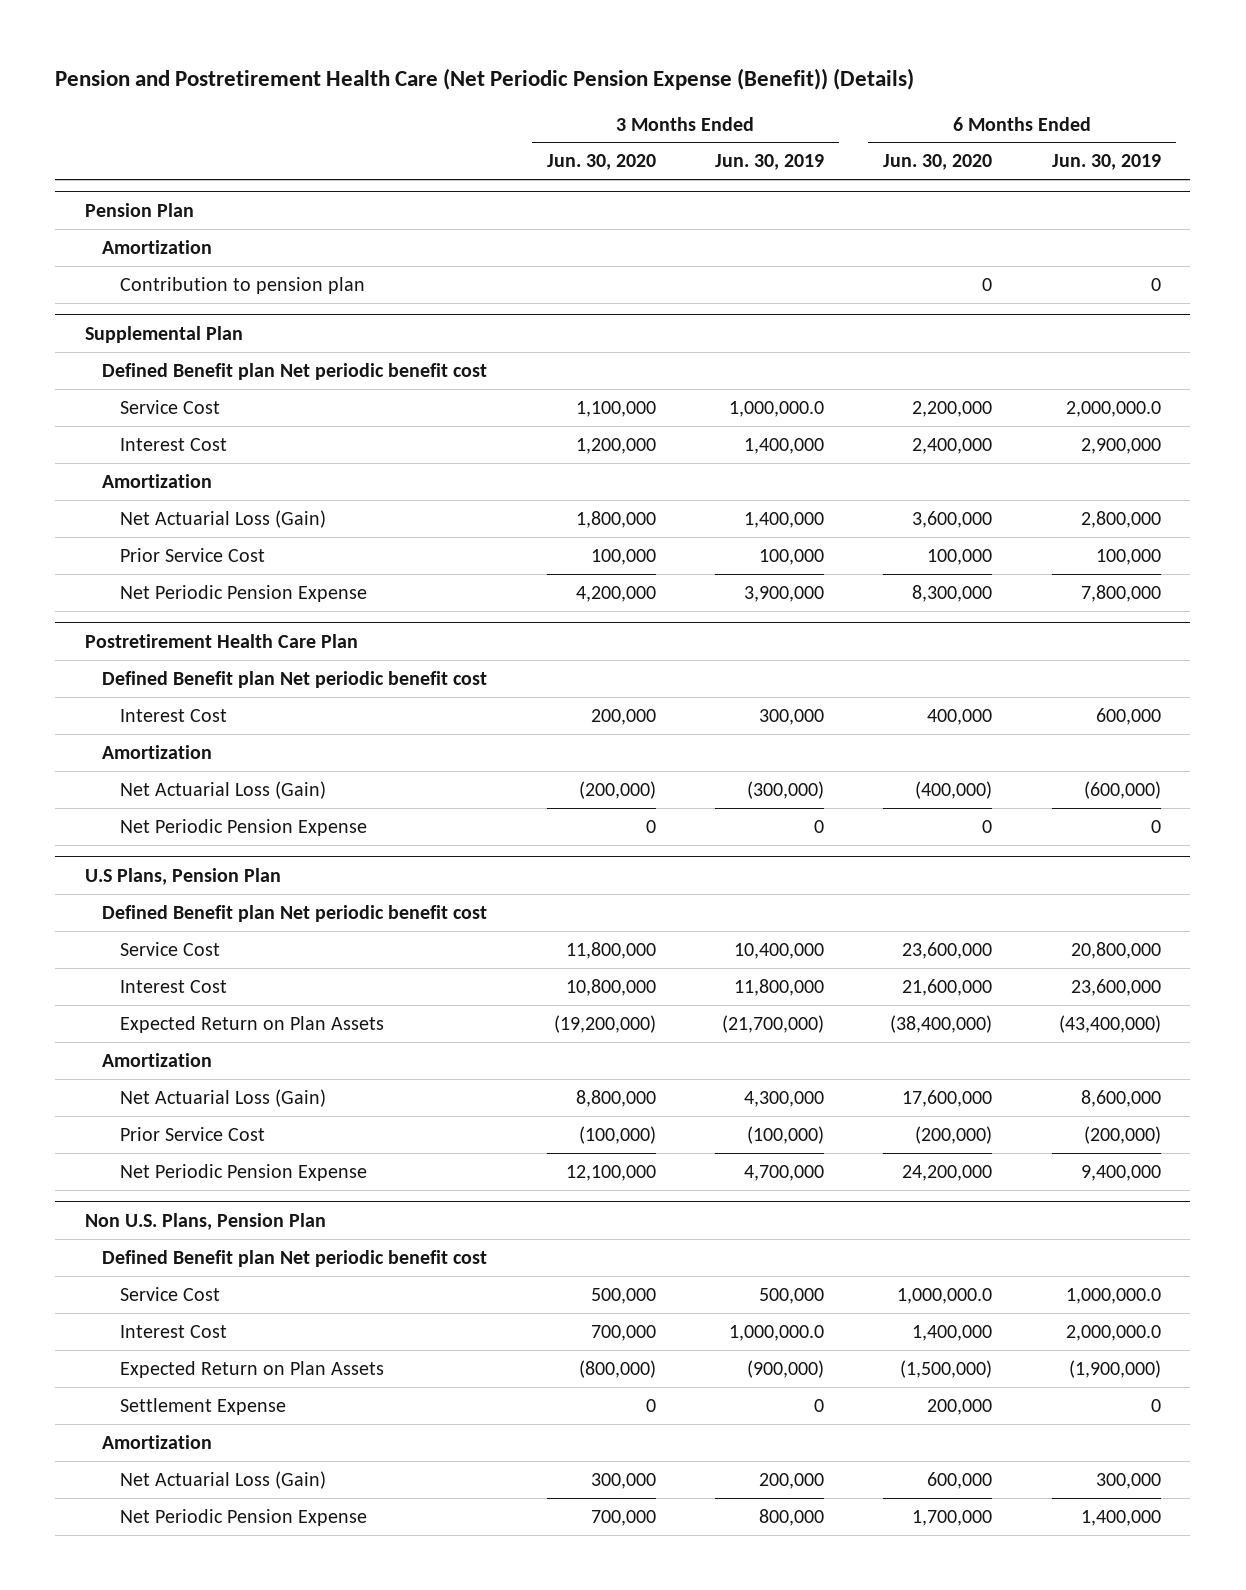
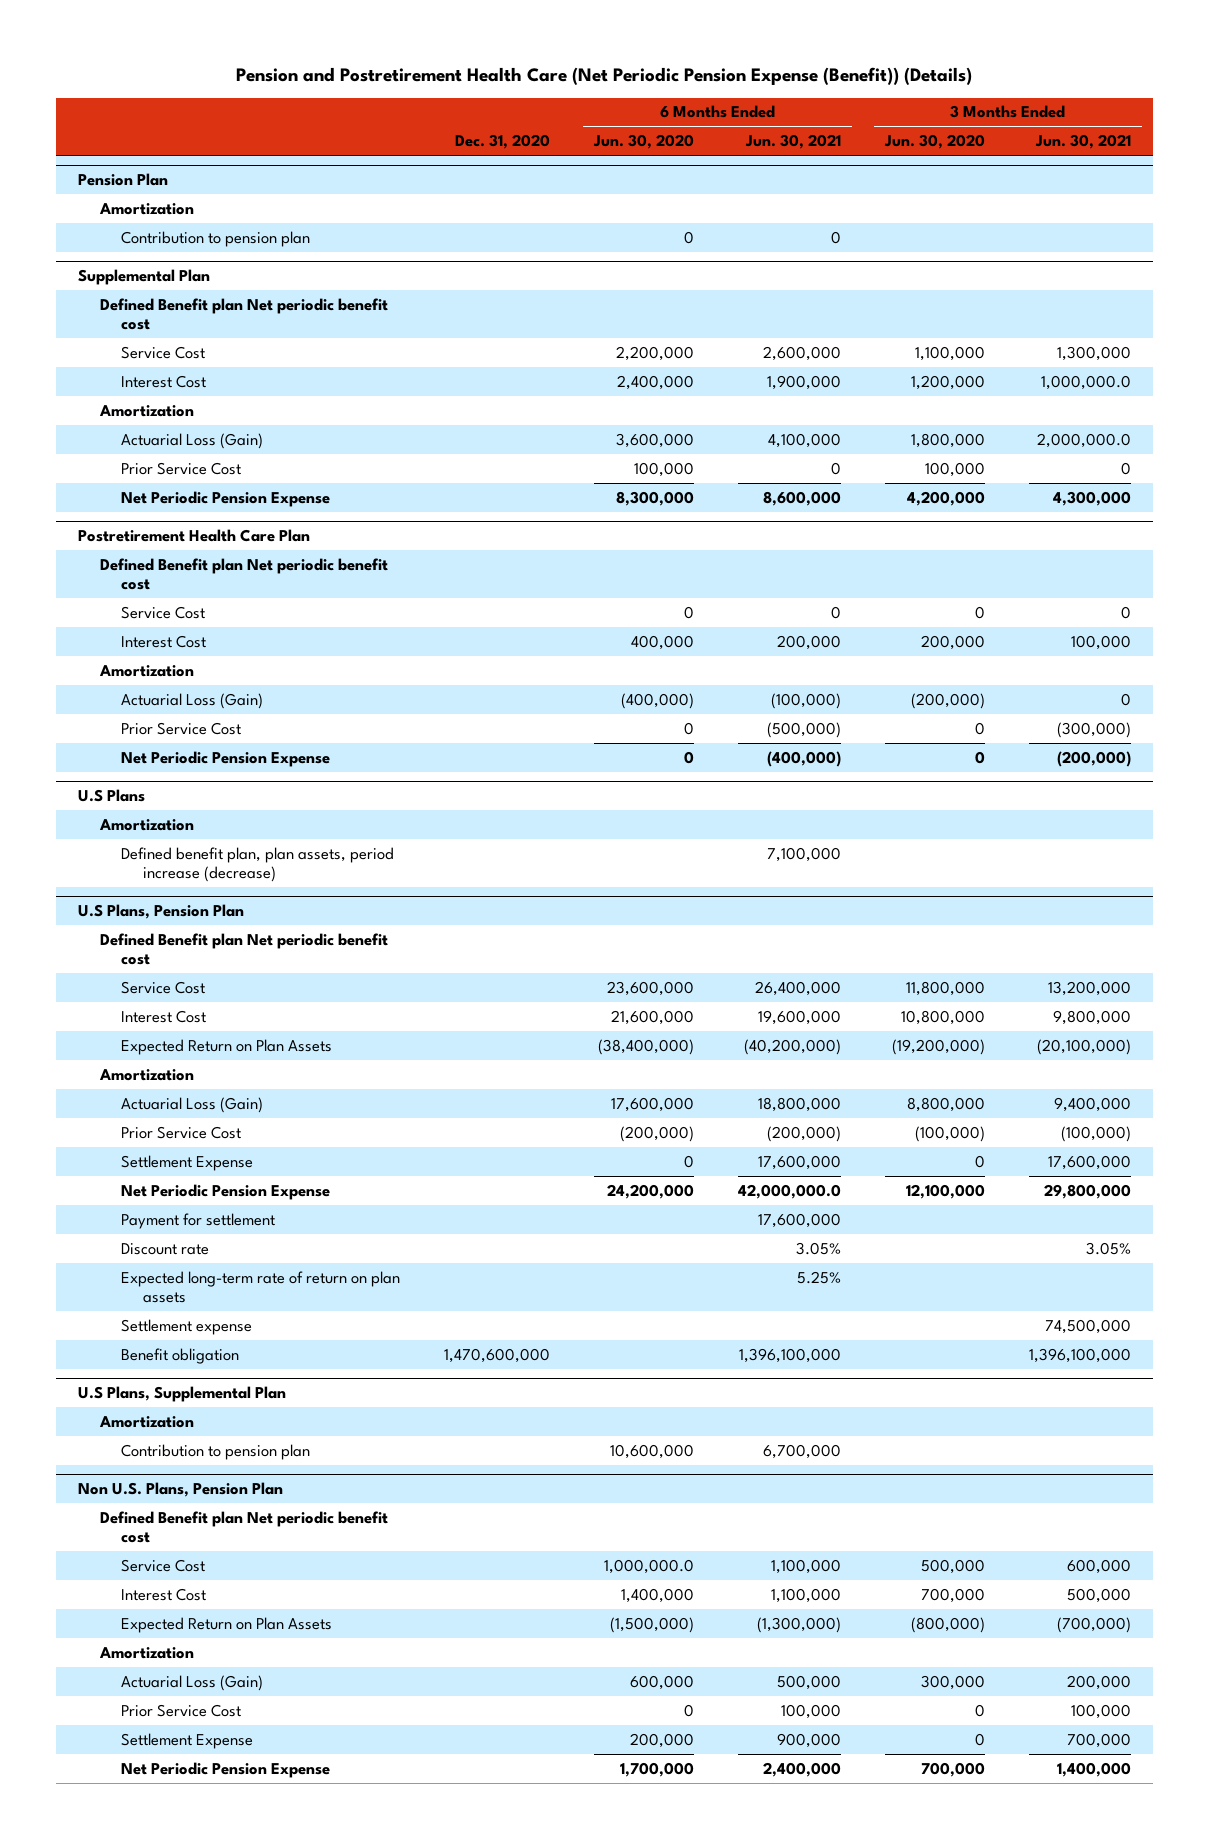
[714,154,824,171] Jun. 30, 2019 -> none
[1051,154,1161,171] Jun. 30, 2019 -> none
none -> [455,134,551,150] Dec. 31, 2020
none -> [745,134,842,150] Jun. 30, 2021
none -> [1034,134,1131,150] Jun. 30, 2021
[119,509,326,528] Net Actuarial Loss (Gain) -> [121,432,264,449] Actuarial Loss (Gain)
none -> [121,605,206,619] Service Cost
[119,780,326,799] Net Actuarial Loss (Gain) -> [121,692,264,709] Actuarial Loss (Gain)
none -> [121,721,242,735] Prior Service Cost
none -> [77,789,145,803] U.S Plans
none -> [98,818,194,831] Amortization
none -> [121,846,395,882] Defined benefit plan, plan assets, period increase (decrease)
[119,1088,326,1107] Net Actuarial Loss (Gain) -> [121,1096,264,1113] Actuarial Loss (Gain)
none -> [121,1154,254,1171] Settlement Expense
none -> [121,1212,276,1229] Payment for settlement
none -> [121,1242,210,1255] Discount rate
none -> [121,1270,401,1303] Expected long-term rate of return on plan assets
none -> [121,1318,253,1335] Settlement expense
none -> [121,1347,240,1364] Benefit obligation
none -> [77,1386,286,1403] U.S Plans, Supplemental Plan
none -> [98,1415,194,1428] Amortization
none -> [121,1443,311,1460] Contribution to pension plan
[119,1470,326,1489] Net Actuarial Loss (Gain) -> [121,1674,264,1691] Actuarial Loss (Gain)
none -> [121,1703,242,1717] Prior Service Cost
[119,1397,286,1415] Settlement Expense -> [121,1732,254,1749] Settlement Expense

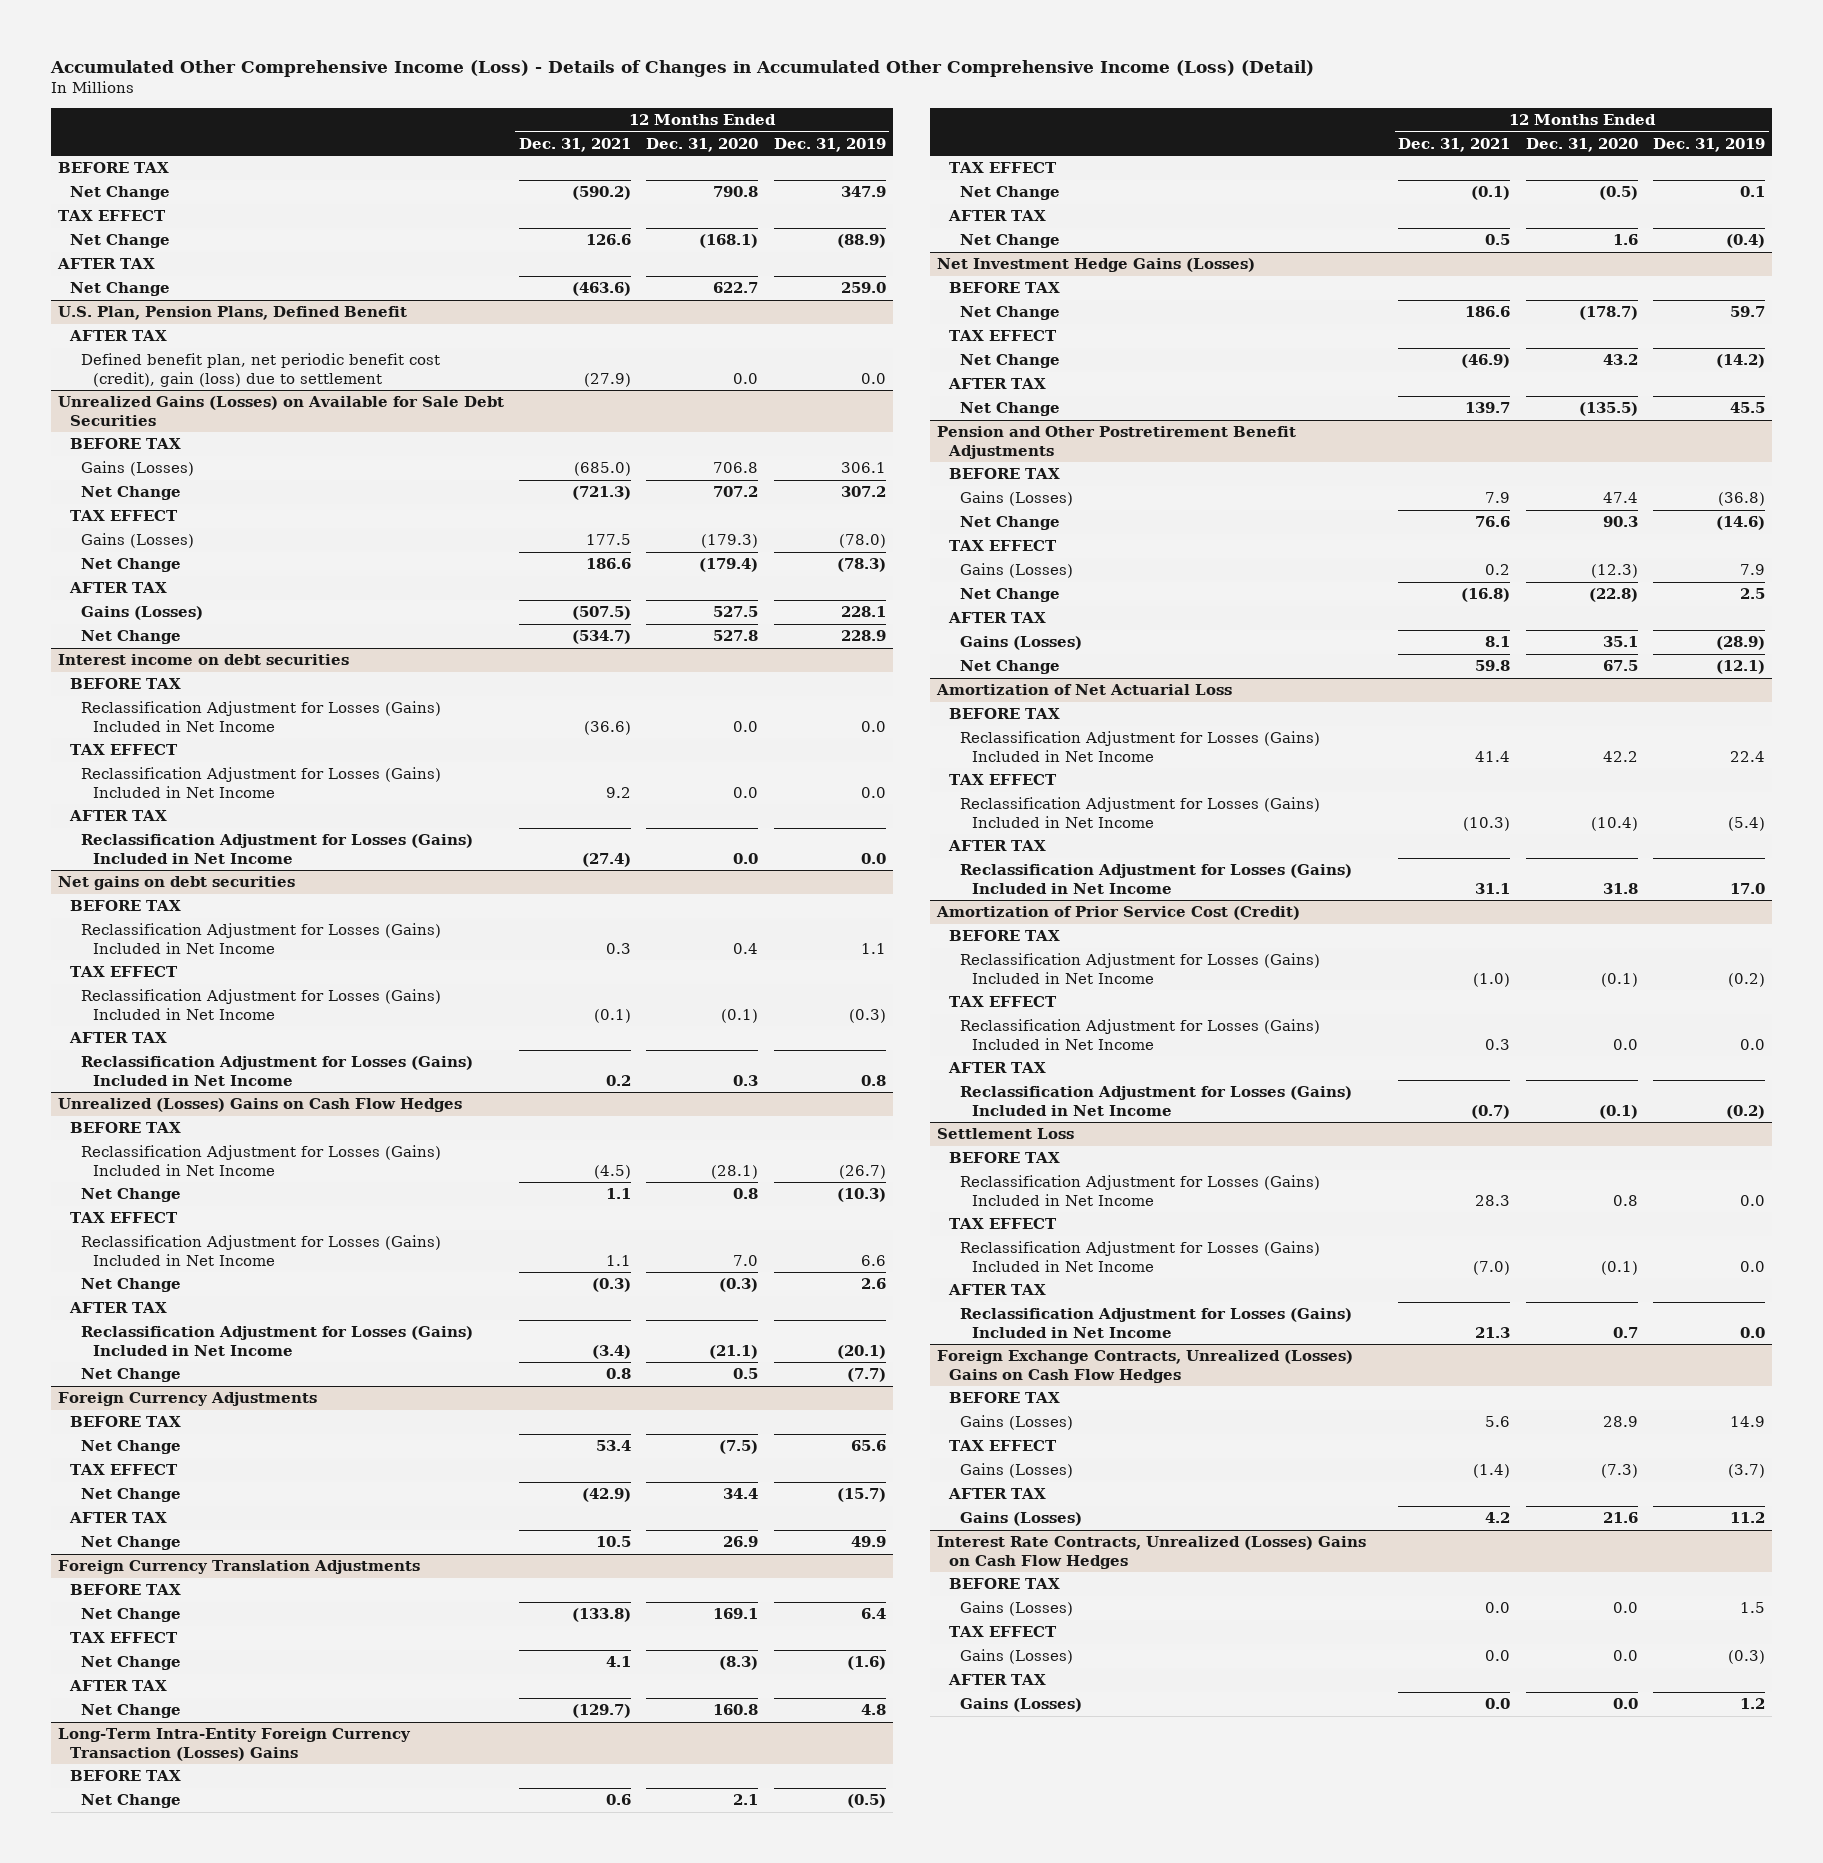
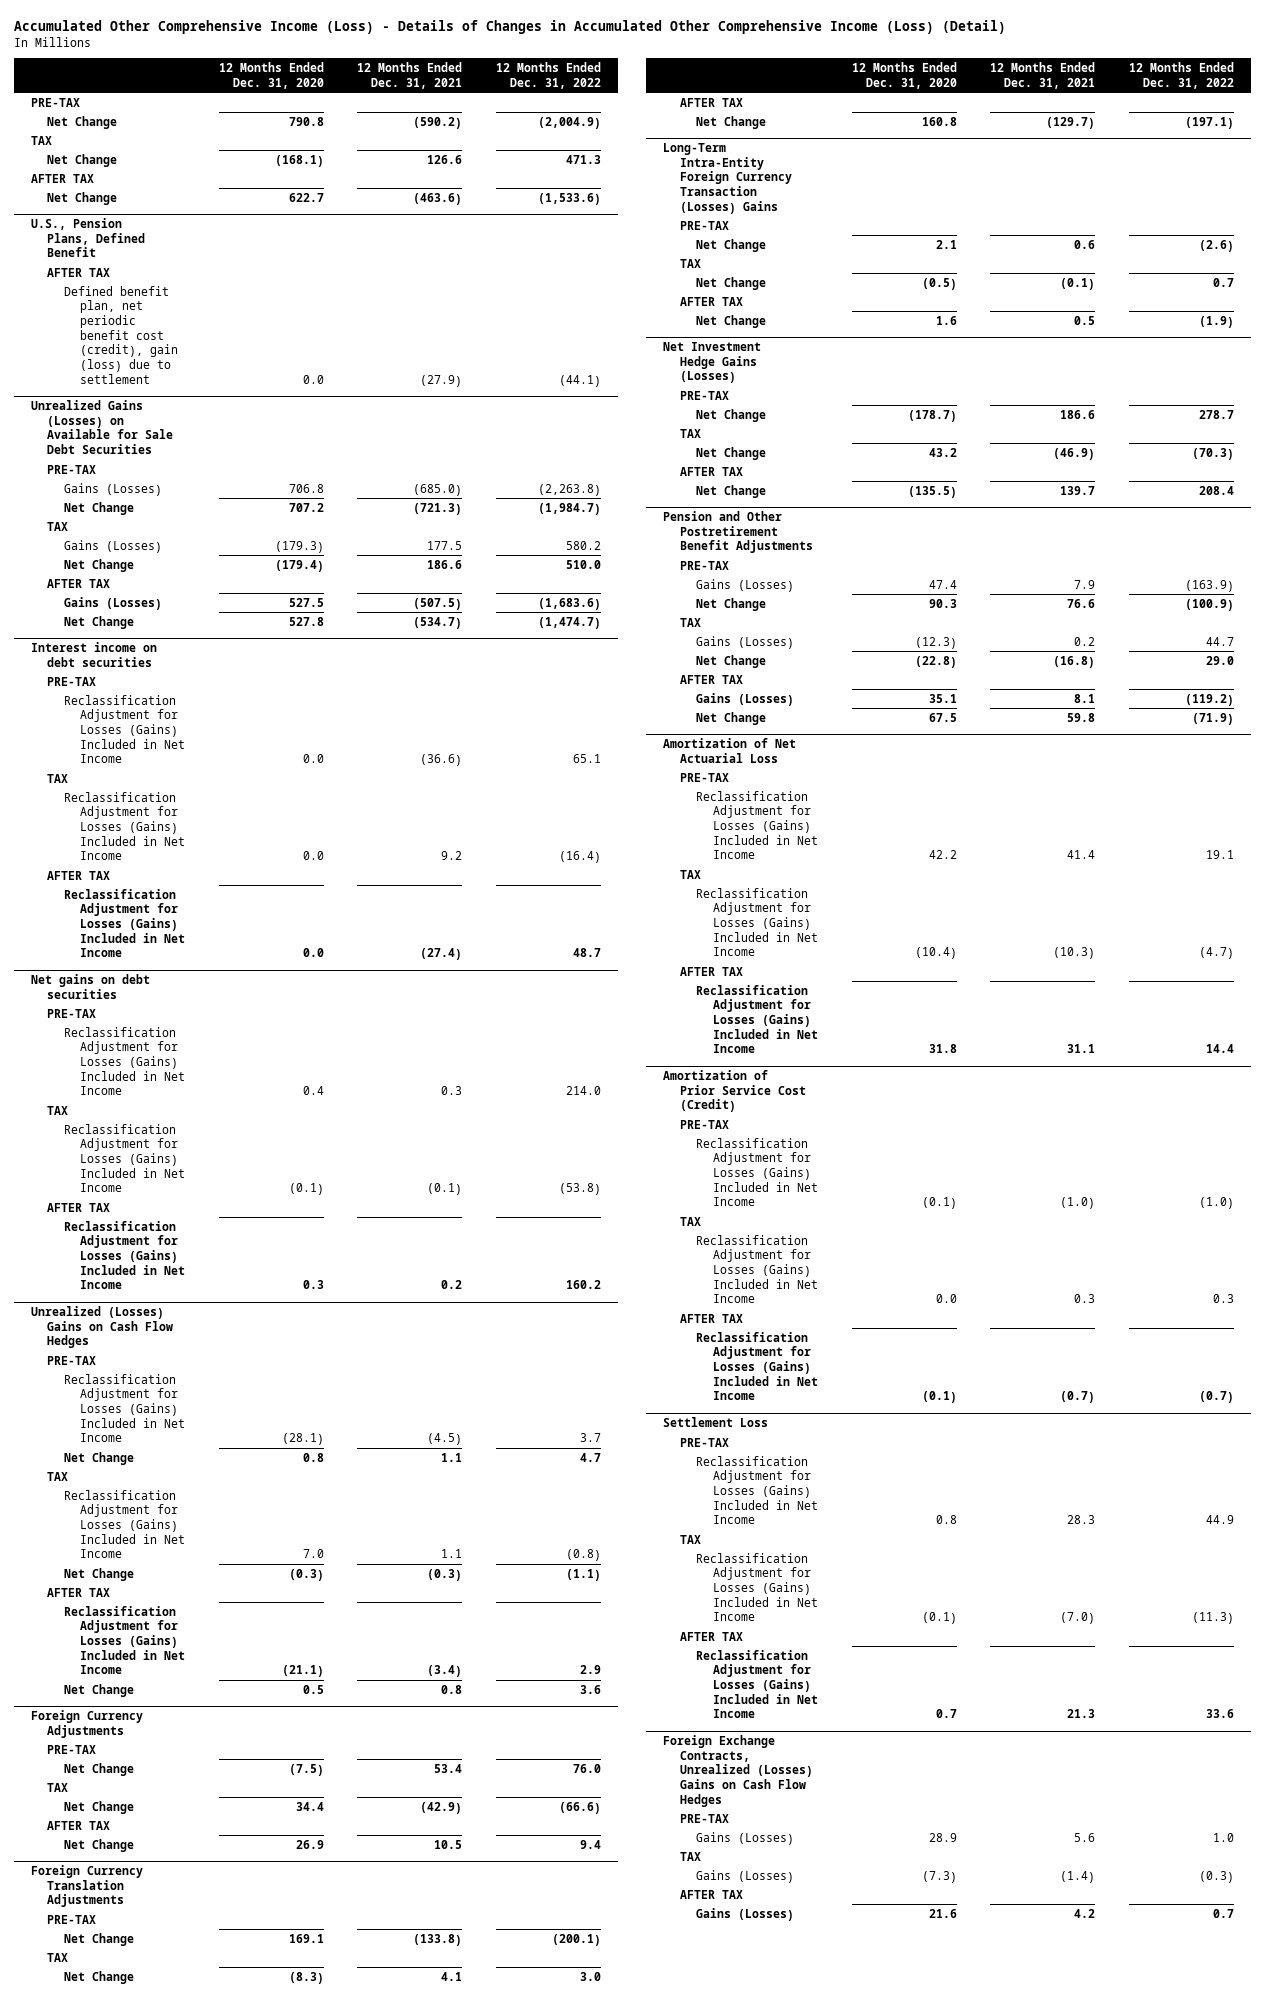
[773,137,886,152] Dec. 31, 2019 -> none
none -> [496,61,602,89] 12 Months Ended Dec. 31, 2022
[58,162,170,174] BEFORE TAX -> [30,97,80,107] PRE-TAX
[58,210,167,222] TAX EFFECT -> [30,135,52,145] TAX
[58,306,408,321] U.S. Plan, Pension Plans, Defined Benefit -> [30,218,146,258] U.S., Pension Plans, Defined Benefit
[69,438,181,450] BEFORE TAX -> [47,464,97,474] PRE-TAX
[69,510,178,522] TAX EFFECT -> [47,521,69,531] TAX
[69,678,181,690] BEFORE TAX -> [47,676,97,686] PRE-TAX
[69,744,178,756] TAX EFFECT -> [47,773,69,783] TAX
[69,900,181,912] BEFORE TAX -> [47,1008,97,1018] PRE-TAX
[69,966,178,978] TAX EFFECT -> [47,1105,69,1115] TAX
[69,1122,181,1134] BEFORE TAX -> [47,1355,97,1365] PRE-TAX
[69,1212,178,1224] TAX EFFECT -> [47,1471,69,1481] TAX
[69,1416,181,1428] BEFORE TAX -> [47,1744,97,1754] PRE-TAX
[69,1464,178,1476] TAX EFFECT -> [47,1782,69,1792] TAX
[69,1584,181,1596] BEFORE TAX -> [47,1914,97,1924] PRE-TAX
[69,1632,178,1644] TAX EFFECT -> [47,1952,69,1962] TAX
[69,1770,181,1782] BEFORE TAX -> [679,220,729,230] PRE-TAX
[948,162,1057,174] TAX EFFECT -> [679,258,701,268] TAX
[948,282,1060,294] BEFORE TAX -> [679,390,729,400] PRE-TAX
[948,330,1057,342] TAX EFFECT -> [679,428,701,438] TAX
[948,468,1060,480] BEFORE TAX -> [679,560,729,570] PRE-TAX
[948,540,1057,552] TAX EFFECT -> [679,617,701,627] TAX
[948,708,1060,720] BEFORE TAX -> [679,772,729,782] PRE-TAX
[948,774,1057,786] TAX EFFECT -> [679,869,701,879] TAX
[948,930,1060,942] BEFORE TAX -> [679,1119,729,1129] PRE-TAX
[948,996,1057,1008] TAX EFFECT -> [679,1216,701,1226] TAX
[948,1152,1060,1164] BEFORE TAX -> [679,1437,729,1447] PRE-TAX
[948,1218,1057,1230] TAX EFFECT -> [679,1534,701,1544] TAX
[948,1392,1060,1404] BEFORE TAX -> [679,1813,729,1823] PRE-TAX
[948,1440,1057,1452] TAX EFFECT -> [679,1851,701,1861] TAX
[937,1536,1367,1569] Interest Rate Contracts, Unrealized (Losses) Gains on Cash Flow Hedges -> none
[948,1578,1060,1590] BEFORE TAX -> none
[960,1601,1074,1617] Gains (Losses) -> none
[948,1626,1057,1638] TAX EFFECT -> none
[960,1649,1074,1665] Gains (Losses) -> none
[947,1674,1046,1686] AFTER TAX -> none
[960,1698,1083,1713] Gains (Losses) -> none

